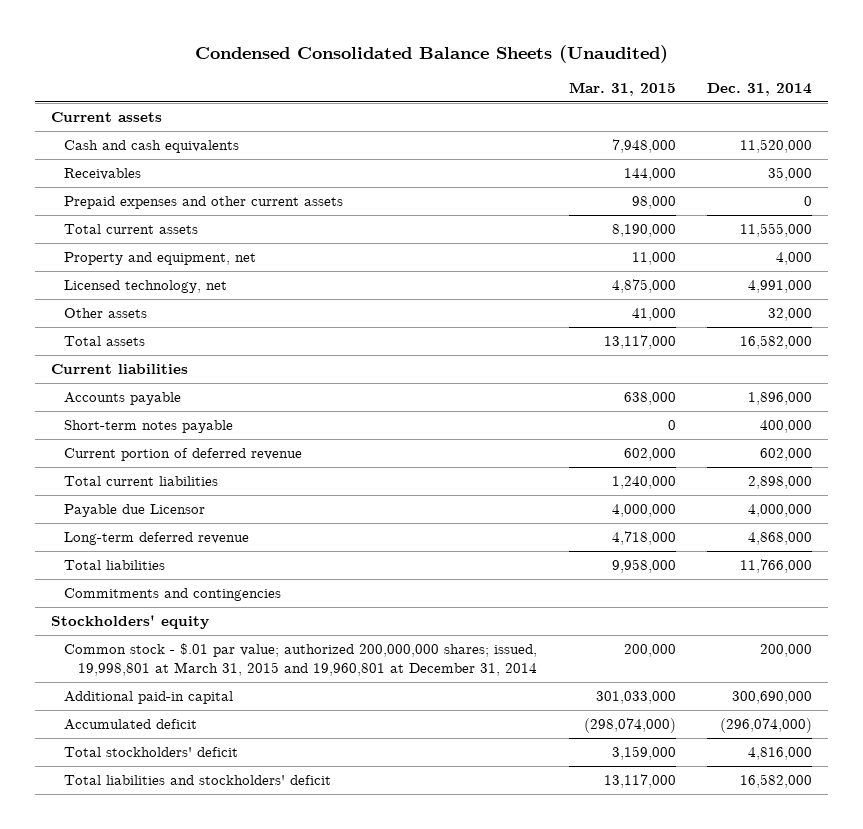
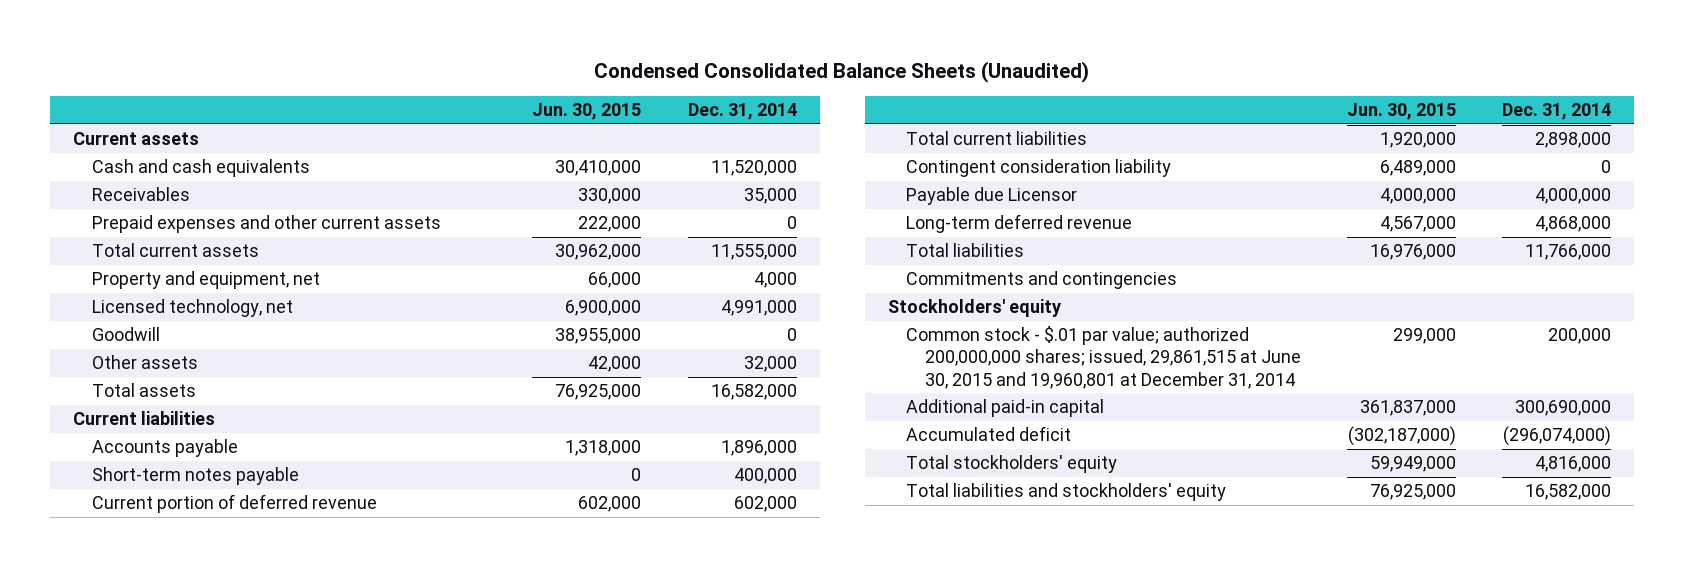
[568,82,676,97] Mar. 31, 2015 -> none
none -> [532,103,642,121] Jun. 30, 2015
none -> [91,327,160,342] Goodwill
none -> [906,159,1172,178] Contingent consideration liability
[64,643,538,677] Common stock - $.01 par value; authorized 200,000,000 shares; issued, 19,998,801 at March 31, 2015 and 19,960,801 at December 31, 2014 -> [906,326,1301,389] Common stock - $.01 par value; authorized 200,000,000 shares; issued, 29,861,515 at June 30, 2015 and 19,960,801 at December 31, 2014
[64,747,239,758] Total stockholders' deficit -> [906,455,1118,474] Total stockholders' equity
[64,775,332,786] Total liabilities and stockholders' deficit -> [906,483,1227,502] Total liabilities and stockholders' equity

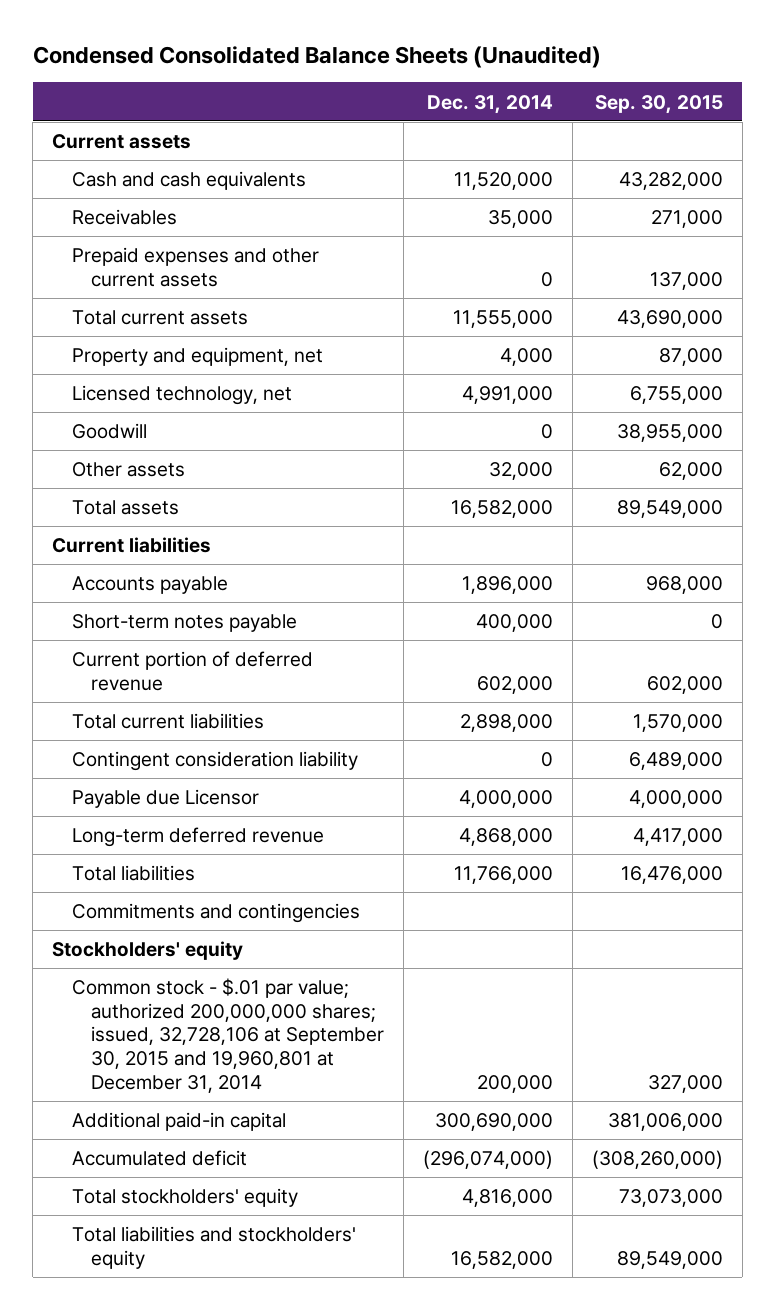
[532,103,642,121] Jun. 30, 2015 -> none
none -> [594,94,723,114] Sep. 30, 2015
[906,326,1301,389] Common stock - $.01 par value; authorized 200,000,000 shares; issued, 29,861,515 at June 30, 2015 and 19,960,801 at December 31, 2014 -> [71,978,384,1093] Common stock - $.01 par value; authorized 200,000,000 shares; issued, 32,728,106 at September 30, 2015 and 19,960,801 at December 31, 2014

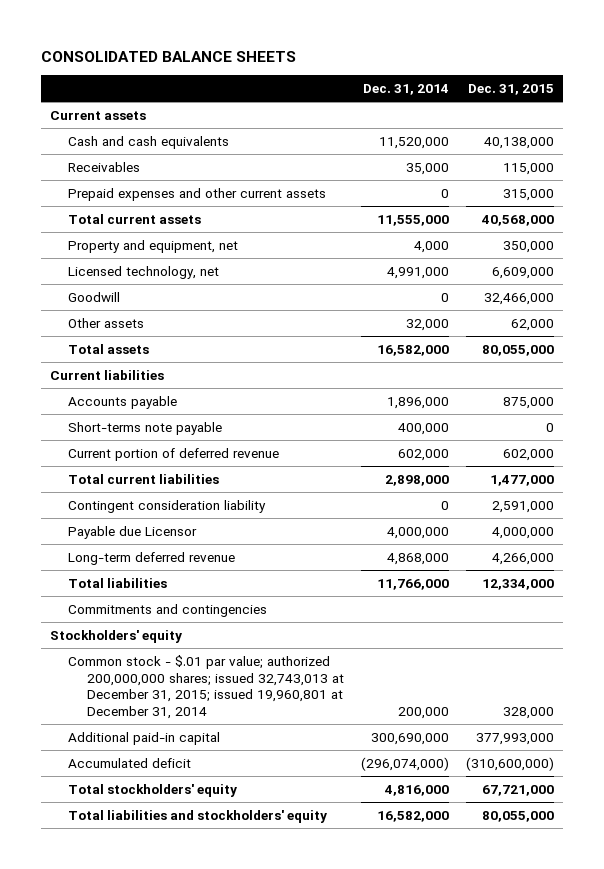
[32,46,601,69] Condensed Consolidated Balance Sheets (Unaudited) -> [41,51,297,63] CONSOLIDATED BALANCE SHEETS
[594,94,723,114] Sep. 30, 2015 -> none
none -> [468,84,555,96] Dec. 31, 2015
[71,614,297,633] Short-term notes payable -> [68,421,223,435] Short-terms note payable
[71,978,384,1093] Common stock - $.01 par value; authorized 200,000,000 shares; issued, 32,728,106 at September 30, 2015 and 19,960,801 at December 31, 2014 -> [68,654,344,720] Common stock - $.01 par value; authorized 200,000,000 shares; issued 32,743,013 at December 31, 2015; issued 19,960,801 at December 31, 2014

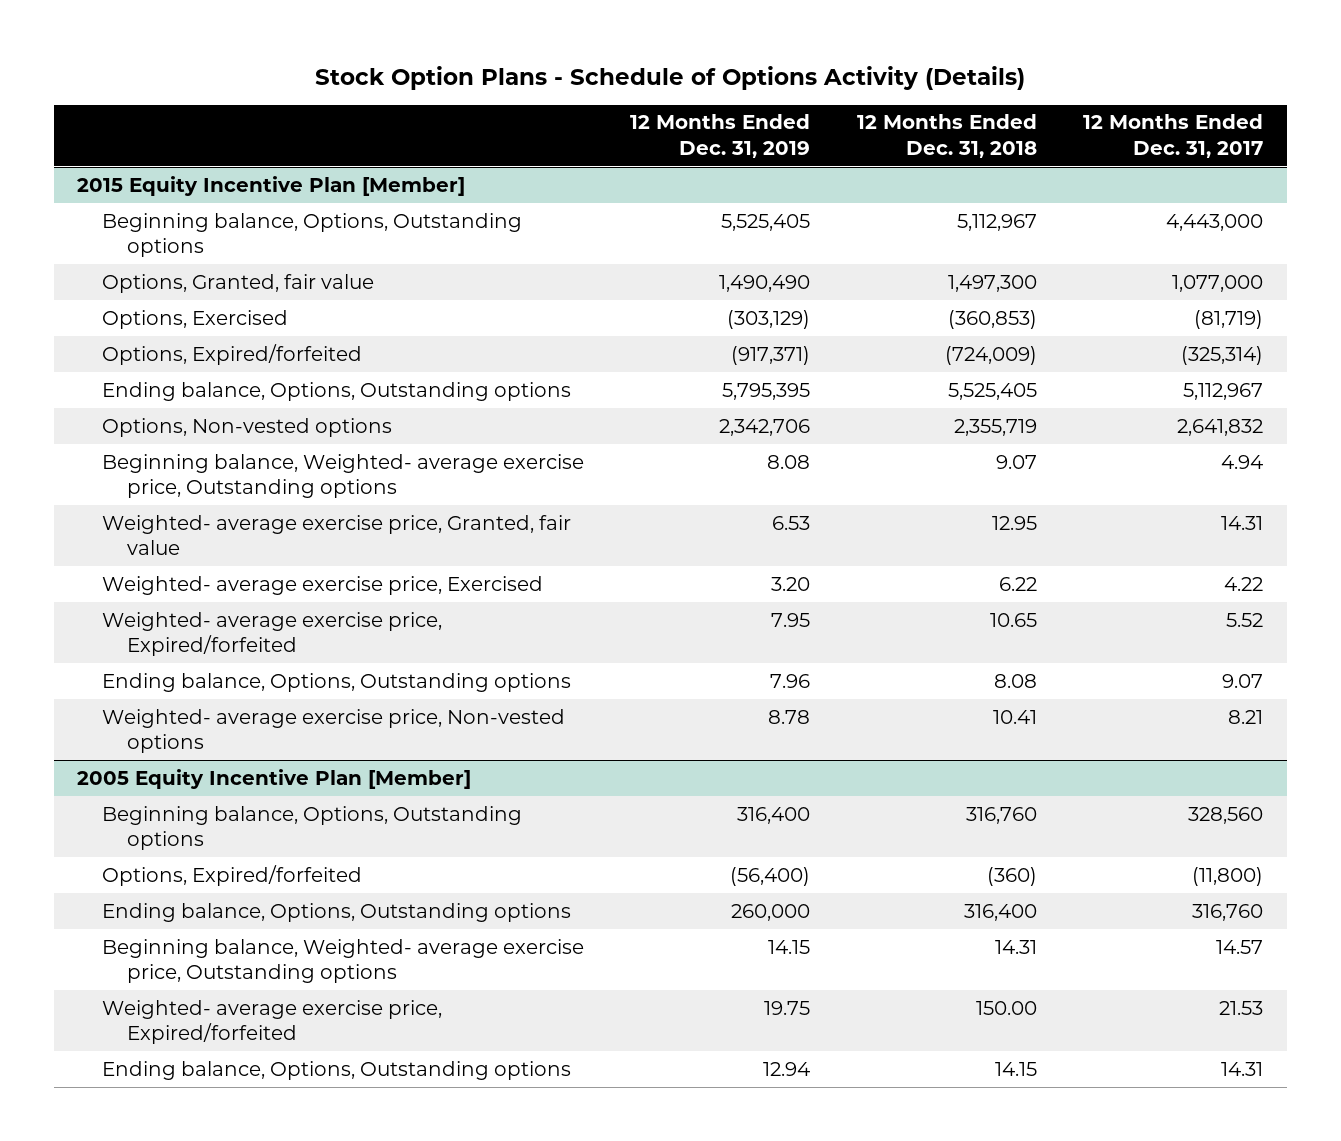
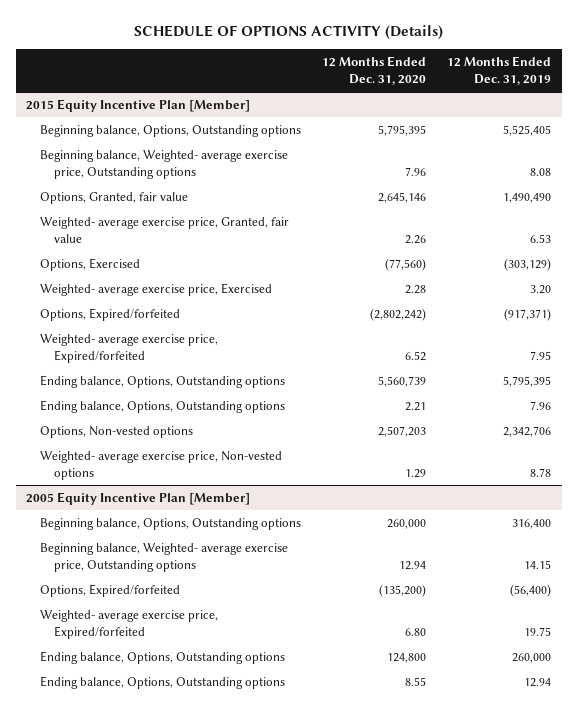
[315,65,1026,90] Stock Option Plans - Schedule of Options Activity (Details) -> [133,25,443,41] SCHEDULE OF OPTIONS ACTIVITY (Details)
[856,114,1037,159] 12 Months Ended Dec. 31, 2018 -> none
[1083,114,1264,159] 12 Months Ended Dec. 31, 2017 -> none
none -> [322,56,427,86] 12 Months Ended Dec. 31, 2020
[101,273,374,293] Options, Granted, fair value -> [39,191,188,204] Options, Granted, fair value
[101,309,288,329] Options, Exercised -> [39,257,140,271] Options, Exercised
[101,343,362,365] Options, Expired/forfeited -> [39,307,180,321] Options, Expired/forfeited
[101,381,571,401] Ending balance, Options, Outstanding options -> [39,374,285,388] Ending balance, Options, Outstanding options
[101,417,392,437] Options, Non-vested options -> [39,425,193,438] Options, Non-vested options
[101,864,362,886] Options, Expired/forfeited -> [39,583,180,597] Options, Expired/forfeited
[101,902,571,922] Ending balance, Options, Outstanding options -> [39,650,285,664] Ending balance, Options, Outstanding options

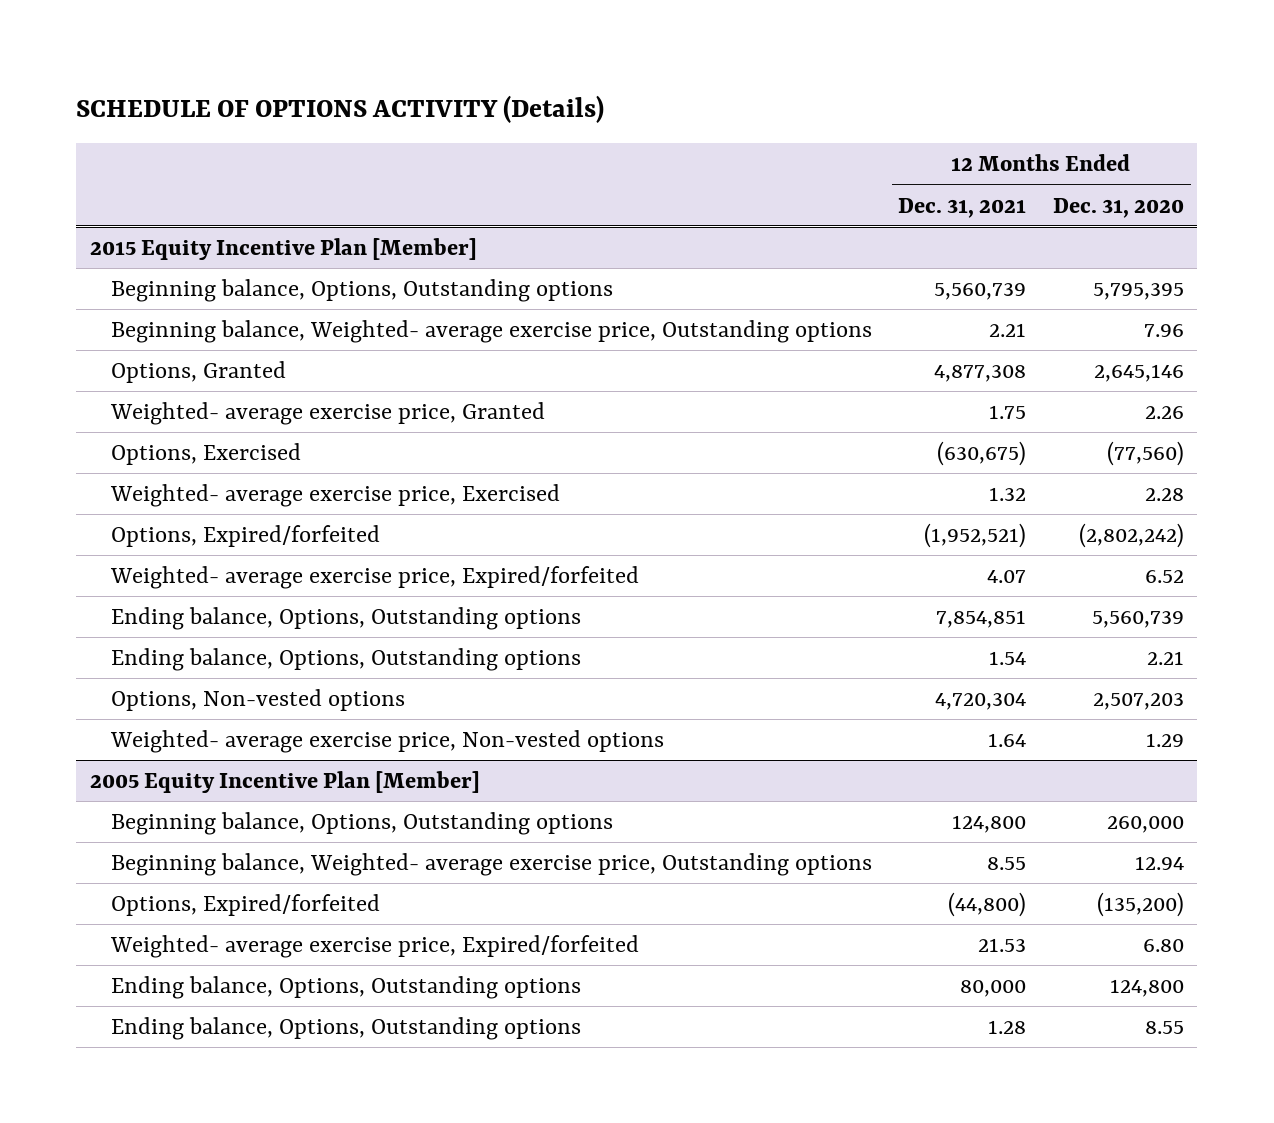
[447,56,552,86] 12 Months Ended Dec. 31, 2019 -> none
none -> [898,197,1027,218] Dec. 31, 2021
[39,191,188,204] Options, Granted, fair value -> [111,361,287,384] Options, Granted
[39,216,289,243] Weighted- average exercise price, Granted, fair value -> [110,402,546,426] Weighted- average exercise price, Granted

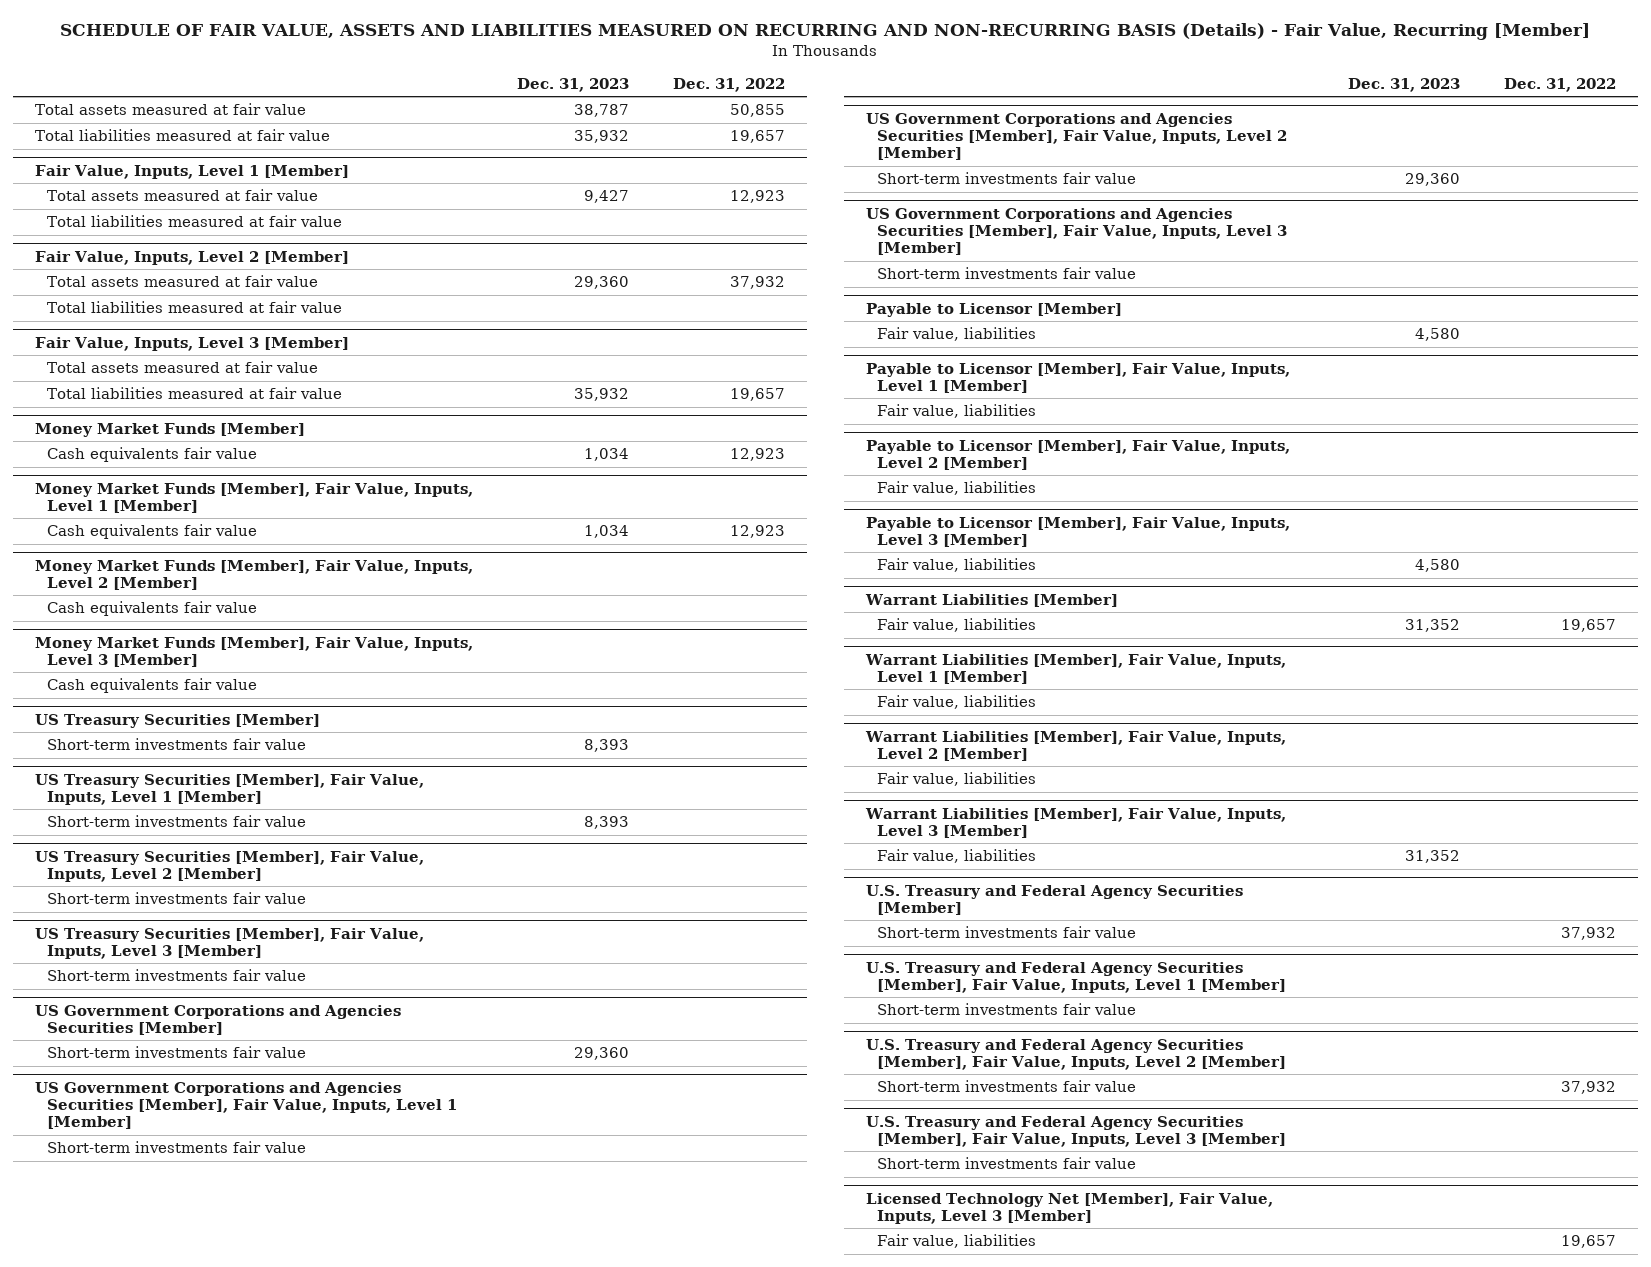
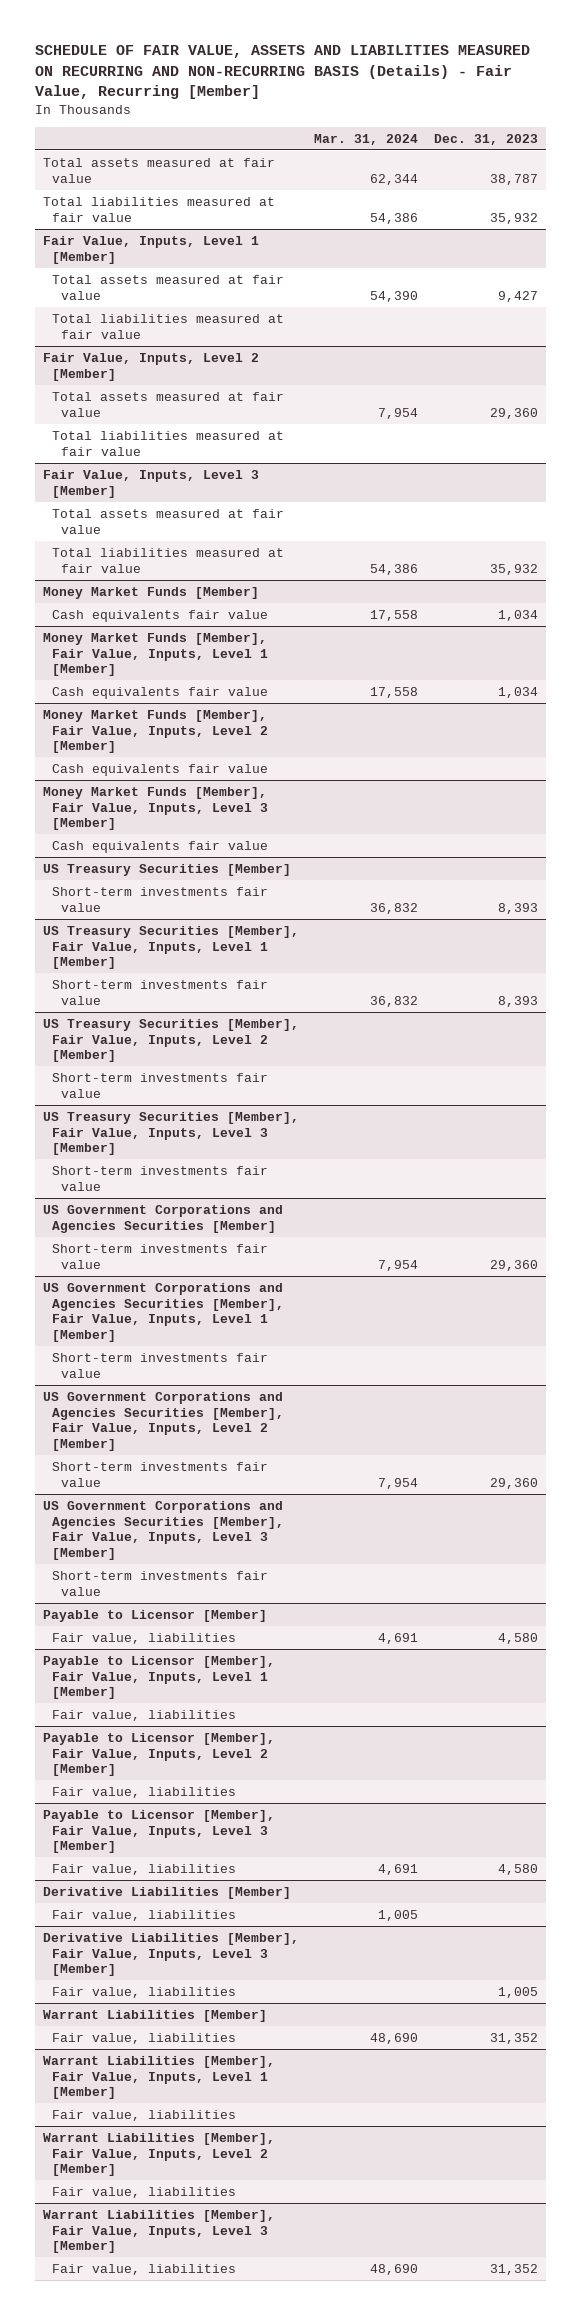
[673,77,786,92] Dec. 31, 2022 -> none
none -> [314,133,419,145] Mar. 31, 2024
none -> [42,1886,291,1899] Derivative Liabilities [Member]
none -> [51,1909,236,1921] Fair value, liabilities
none -> [42,1932,299,1977] Derivative Liabilities [Member], Fair Value, Inputs, Level 3 [Member]
none -> [51,1986,236,1998] Fair value, liabilities
[865,884,1243,915] U.S. Treasury and Federal Agency Securities [Member] -> none
[877,926,1137,939] Short-term investments fair value -> none
[865,961,1287,993] U.S. Treasury and Federal Agency Securities [Member], Fair Value, Inputs, Level 1 [Member] -> none
[877,1003,1137,1016] Short-term investments fair value -> none
[865,1038,1287,1070] U.S. Treasury and Federal Agency Securities [Member], Fair Value, Inputs, Level 2 [Member] -> none
[877,1080,1137,1093] Short-term investments fair value -> none
[865,1115,1287,1147] U.S. Treasury and Federal Agency Securities [Member], Fair Value, Inputs, Level 3 [Member] -> none
[877,1157,1137,1170] Short-term investments fair value -> none
[865,1192,1273,1224] Licensed Technology Net [Member], Fair Value, Inputs, Level 3 [Member] -> none
[877,1234,1037,1249] Fair value, liabilities -> none

